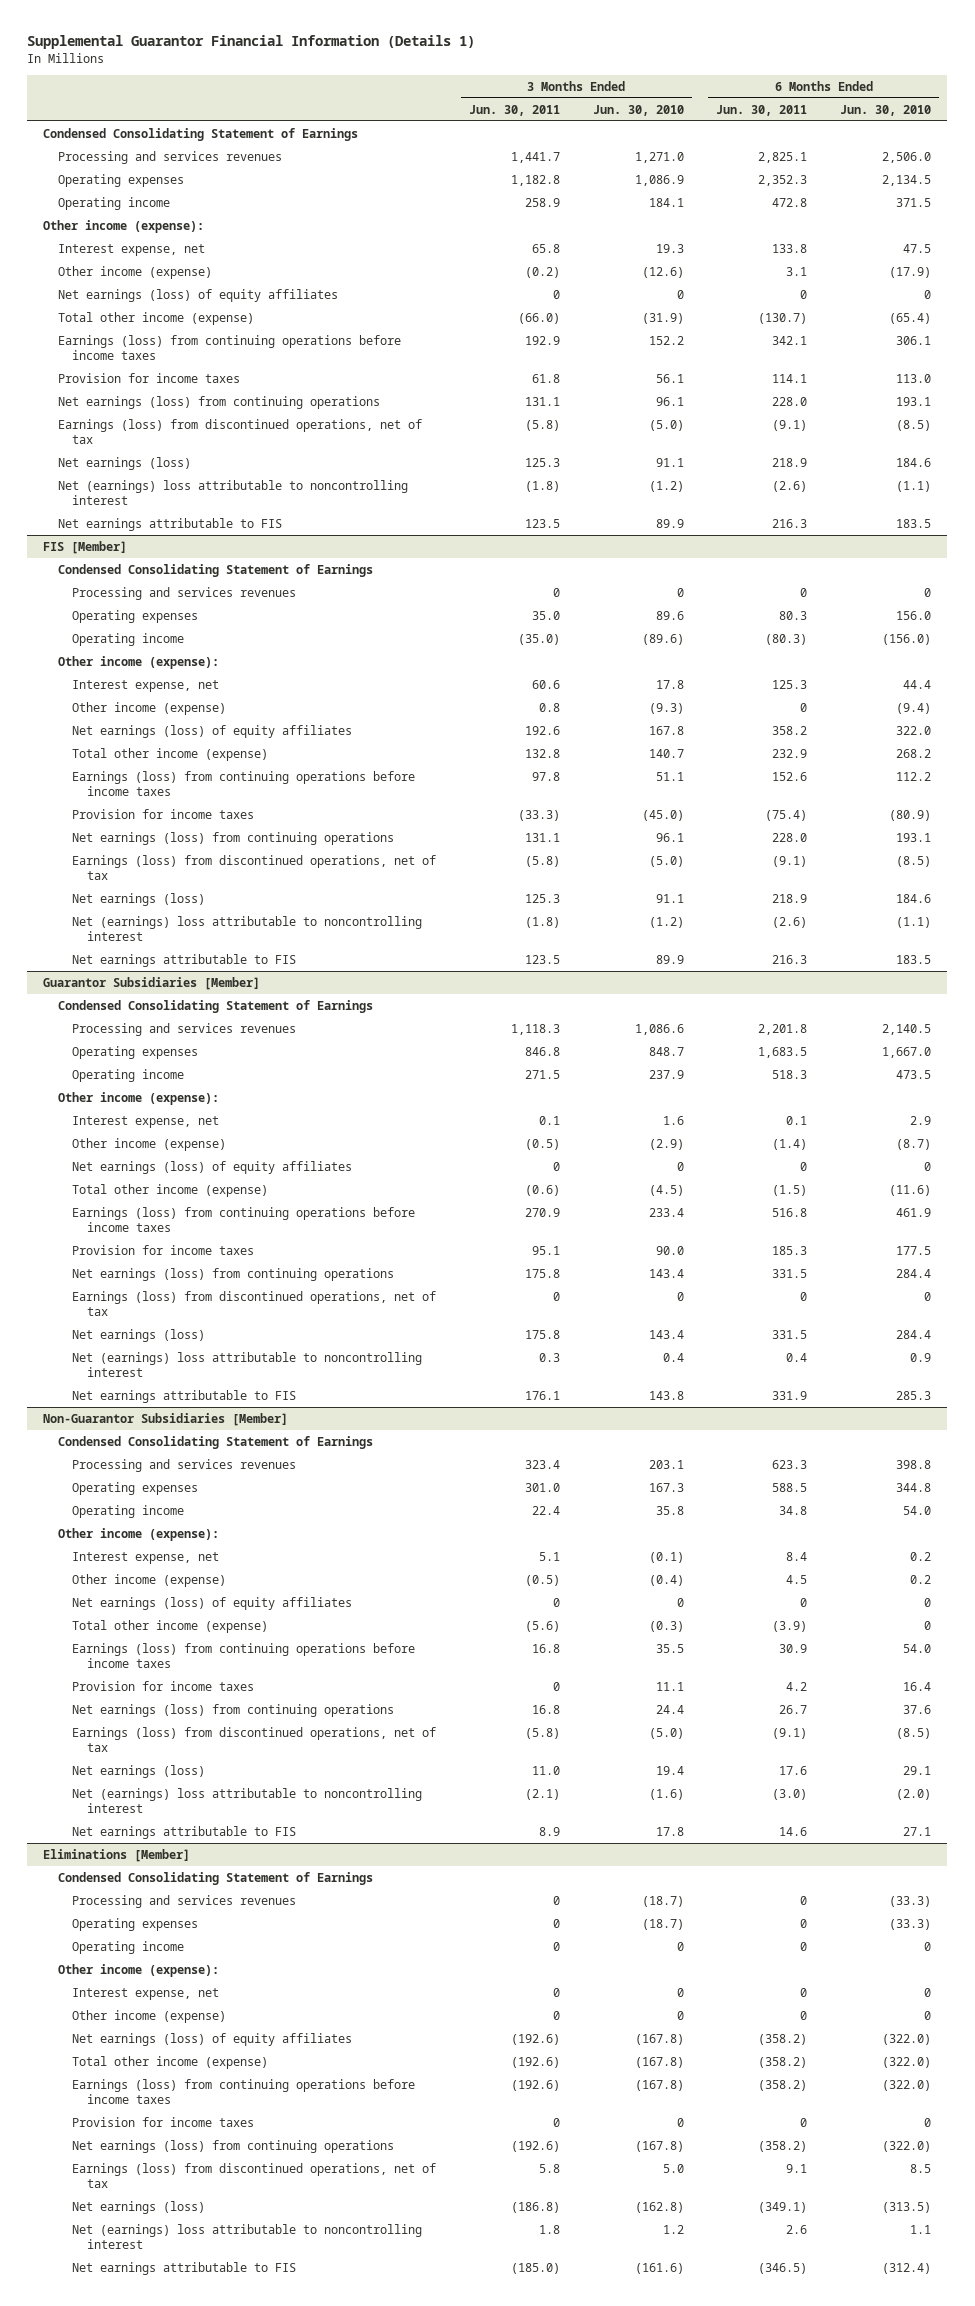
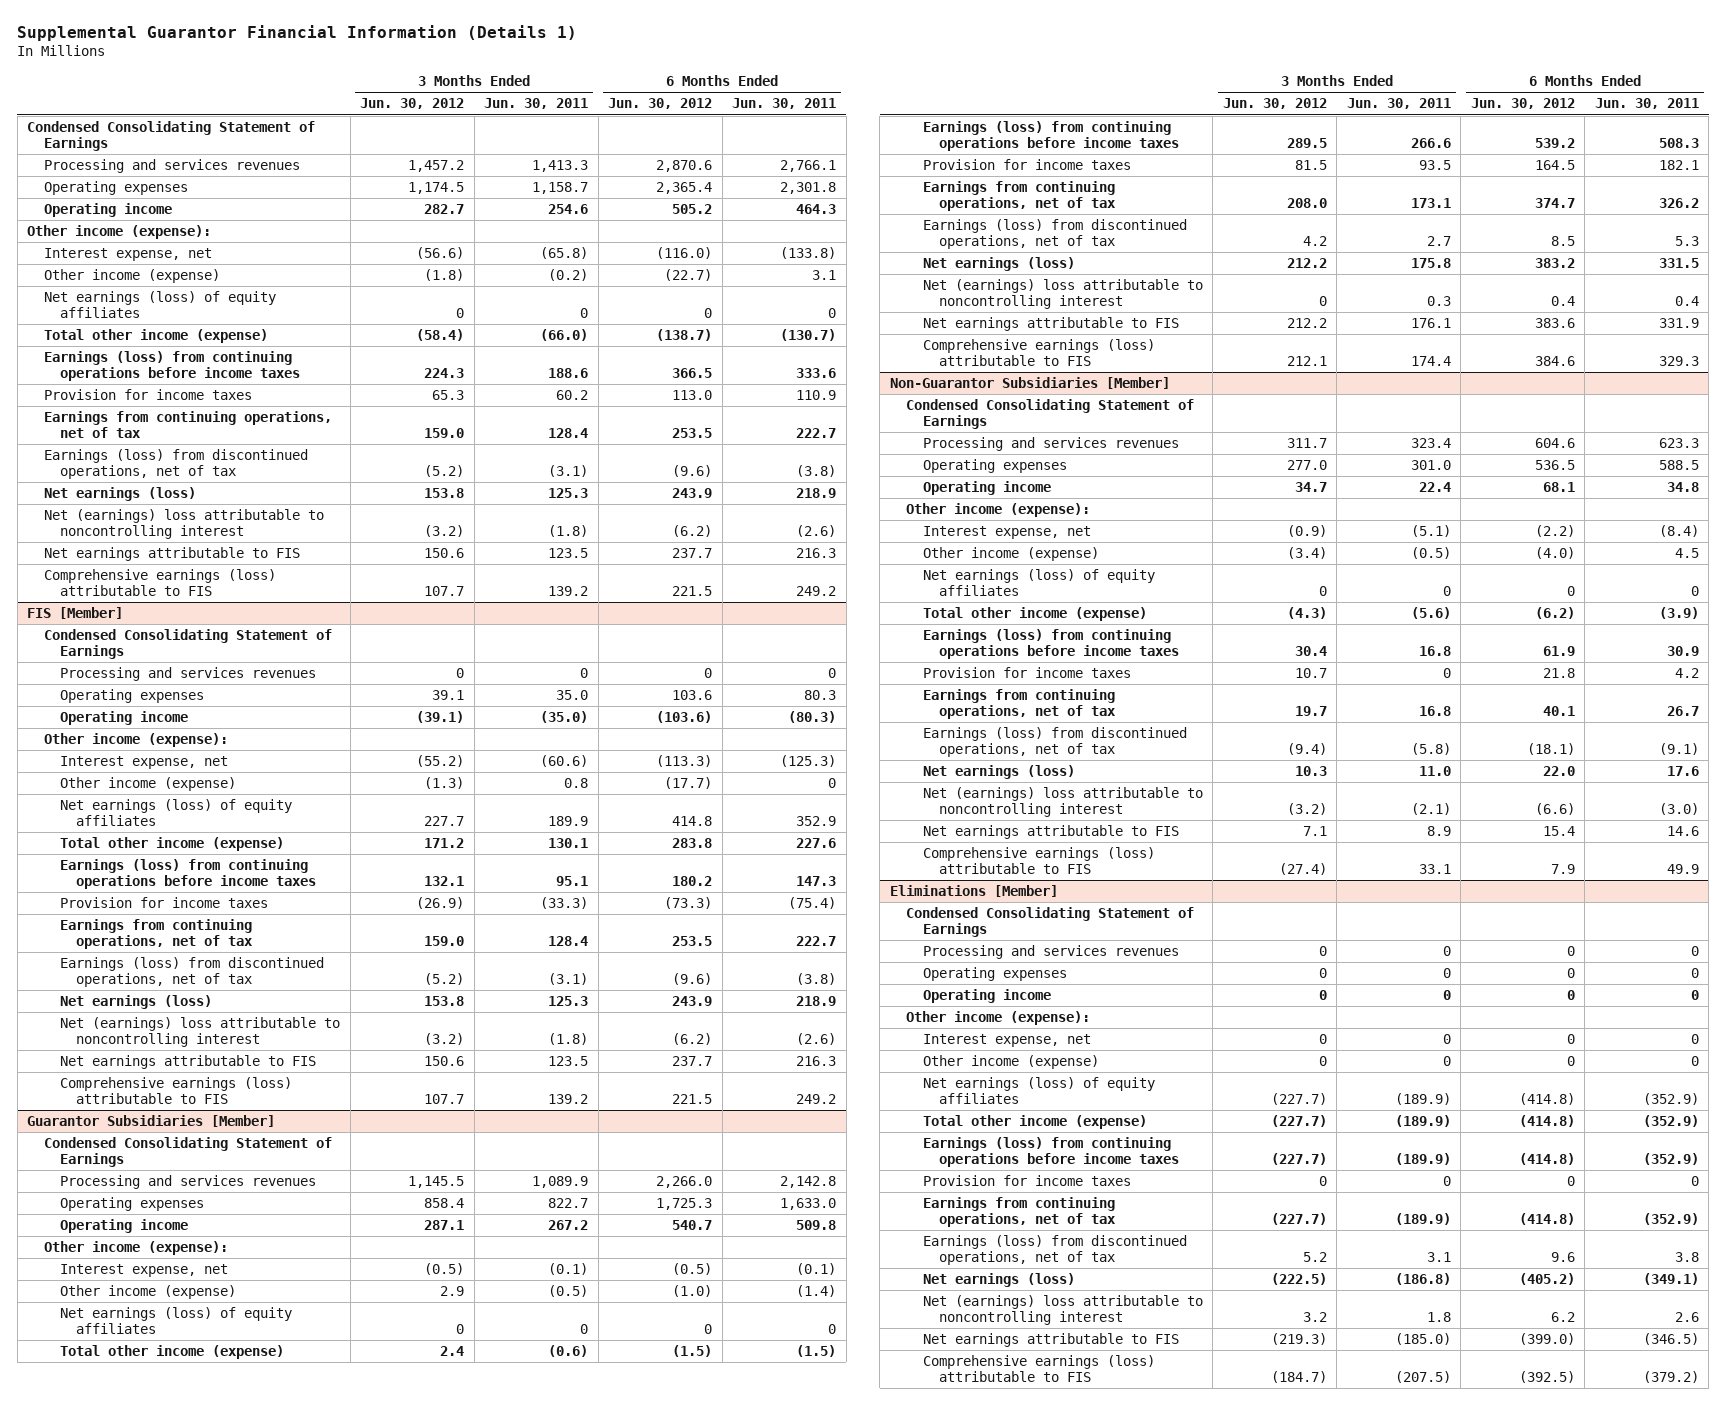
[592,104,684,116] Jun. 30, 2010 -> none
[840,104,932,116] Jun. 30, 2010 -> none
none -> [360,98,465,110] Jun. 30, 2012
none -> [608,98,713,110] Jun. 30, 2012
[511,151,561,163] 1,441.7 -> [532,160,589,173] 1,413.3
[758,151,808,163] 2,825.1 -> [780,160,837,173] 2,766.1
[511,174,561,186] 1,182.8 -> [532,182,589,195] 1,158.7
[758,174,808,186] 2,352.3 -> [780,182,837,195] 2,301.8
[525,197,561,207] 258.9 -> [548,204,589,215] 254.6
[772,197,808,207] 472.8 -> [796,204,837,215] 464.3
[532,243,561,253] 65.8 -> [540,247,589,260] (65.8)
[772,243,808,253] 133.8 -> [780,247,837,260] (133.8)
[525,335,561,345] 192.9 -> [548,367,589,378] 188.6
[772,335,808,345] 342.1 -> [796,367,837,378] 333.6
[532,373,561,383] 61.8 -> [556,390,589,401] 60.2
[772,373,808,383] 114.1 -> [796,390,837,401] 110.9
[57,395,380,409] Net earnings (loss) from continuing operations -> [43,411,332,438] Earnings from continuing operations, net of tax
[525,396,561,406] 131.1 -> [548,427,589,438] 128.4
[772,396,808,406] 228.0 -> [796,427,837,438] 222.7
[525,419,561,431] (5.8) -> [548,464,589,477] (3.1)
[772,419,808,431] (9.1) -> [796,464,837,477] (3.8)
none -> [43,569,276,596] Comprehensive earnings (loss) attributable to FIS
[532,679,561,689] 60.6 -> [540,755,589,768] (60.6)
[772,679,808,689] 125.3 -> [780,755,837,768] (125.3)
[525,725,561,735] 192.6 -> [548,815,589,826] 189.9
[772,725,808,735] 358.2 -> [796,815,837,826] 352.9
[525,748,561,758] 132.8 -> [548,838,589,849] 130.1
[772,748,808,758] 232.9 -> [796,838,837,849] 227.6
[532,771,561,781] 97.8 -> [556,875,589,886] 95.1
[772,771,808,781] 152.6 -> [796,875,837,886] 147.3
[72,831,395,845] Net earnings (loss) from continuing operations -> [60,919,254,949] Earnings from continuing operations, net of tax
[525,832,561,842] 131.1 -> [548,935,589,946] 128.4
[772,832,808,842] 228.0 -> [796,935,837,946] 222.7
[525,855,561,867] (5.8) -> [548,972,589,985] (3.1)
[772,855,808,867] (9.1) -> [796,972,837,985] (3.8)
none -> [60,1077,293,1104] Comprehensive earnings (loss) attributable to FIS
[511,1023,561,1035] 1,118.3 -> [532,1176,589,1189] 1,089.9
[758,1023,808,1035] 2,201.8 -> [780,1176,837,1189] 2,142.8
[525,1046,561,1056] 846.8 -> [548,1198,589,1209] 822.7
[758,1046,808,1058] 1,683.5 -> [780,1198,837,1211] 1,633.0
[525,1069,561,1079] 271.5 -> [548,1220,589,1231] 267.2
[772,1069,808,1079] 518.3 -> [796,1220,837,1231] 509.8
[539,1115,561,1125] 0.1 -> [548,1263,589,1276] (0.1)
[786,1115,808,1125] 0.1 -> [796,1263,837,1276] (0.1)
[525,1207,561,1217] 270.9 -> [1410,137,1451,148] 266.6
[772,1207,808,1217] 516.8 -> [1658,137,1699,148] 508.3
[532,1245,561,1255] 95.1 -> [1418,160,1451,171] 93.5
[772,1245,808,1255] 185.3 -> [1658,160,1699,171] 182.1
[72,1267,395,1281] Net earnings (loss) from continuing operations -> [922,181,1117,211] Earnings from continuing operations, net of tax
[525,1268,561,1278] 175.8 -> [1410,197,1451,208] 173.1
[772,1268,808,1278] 331.5 -> [1658,197,1699,208] 326.2
[553,1291,561,1301] 0 -> [1426,235,1451,246] 2.7
[800,1291,808,1301] 0 -> [1674,235,1699,246] 5.3
none -> [922,339,1155,366] Comprehensive earnings (loss) attributable to FIS
[539,1551,561,1561] 5.1 -> [1410,525,1451,538] (5.1)
[786,1551,808,1561] 8.4 -> [1658,525,1699,538] (8.4)
[72,1703,395,1717] Net earnings (loss) from continuing operations -> [922,689,1117,719] Earnings from continuing operations, net of tax
none -> [922,847,1155,874] Comprehensive earnings (loss) attributable to FIS
[511,2033,561,2045] (192.6) -> [1394,1092,1451,1105] (189.9)
[758,2033,808,2045] (358.2) -> [1642,1092,1699,1105] (352.9)
[511,2056,561,2068] (192.6) -> [1394,1115,1451,1128] (189.9)
[758,2056,808,2068] (358.2) -> [1642,1115,1699,1128] (352.9)
[511,2079,561,2091] (192.6) -> [1394,1152,1451,1165] (189.9)
[758,2079,808,2091] (358.2) -> [1642,1152,1699,1165] (352.9)
[72,2139,395,2153] Net earnings (loss) from continuing operations -> [922,1197,1117,1227] Earnings from continuing operations, net of tax
[511,2140,561,2152] (192.6) -> [1394,1212,1451,1225] (189.9)
[758,2140,808,2152] (358.2) -> [1642,1212,1699,1225] (352.9)
[539,2163,561,2173] 5.8 -> [1426,1251,1451,1262] 3.1
[786,2163,808,2173] 9.1 -> [1674,1251,1699,1262] 3.8
none -> [922,1355,1155,1382] Comprehensive earnings (loss) attributable to FIS

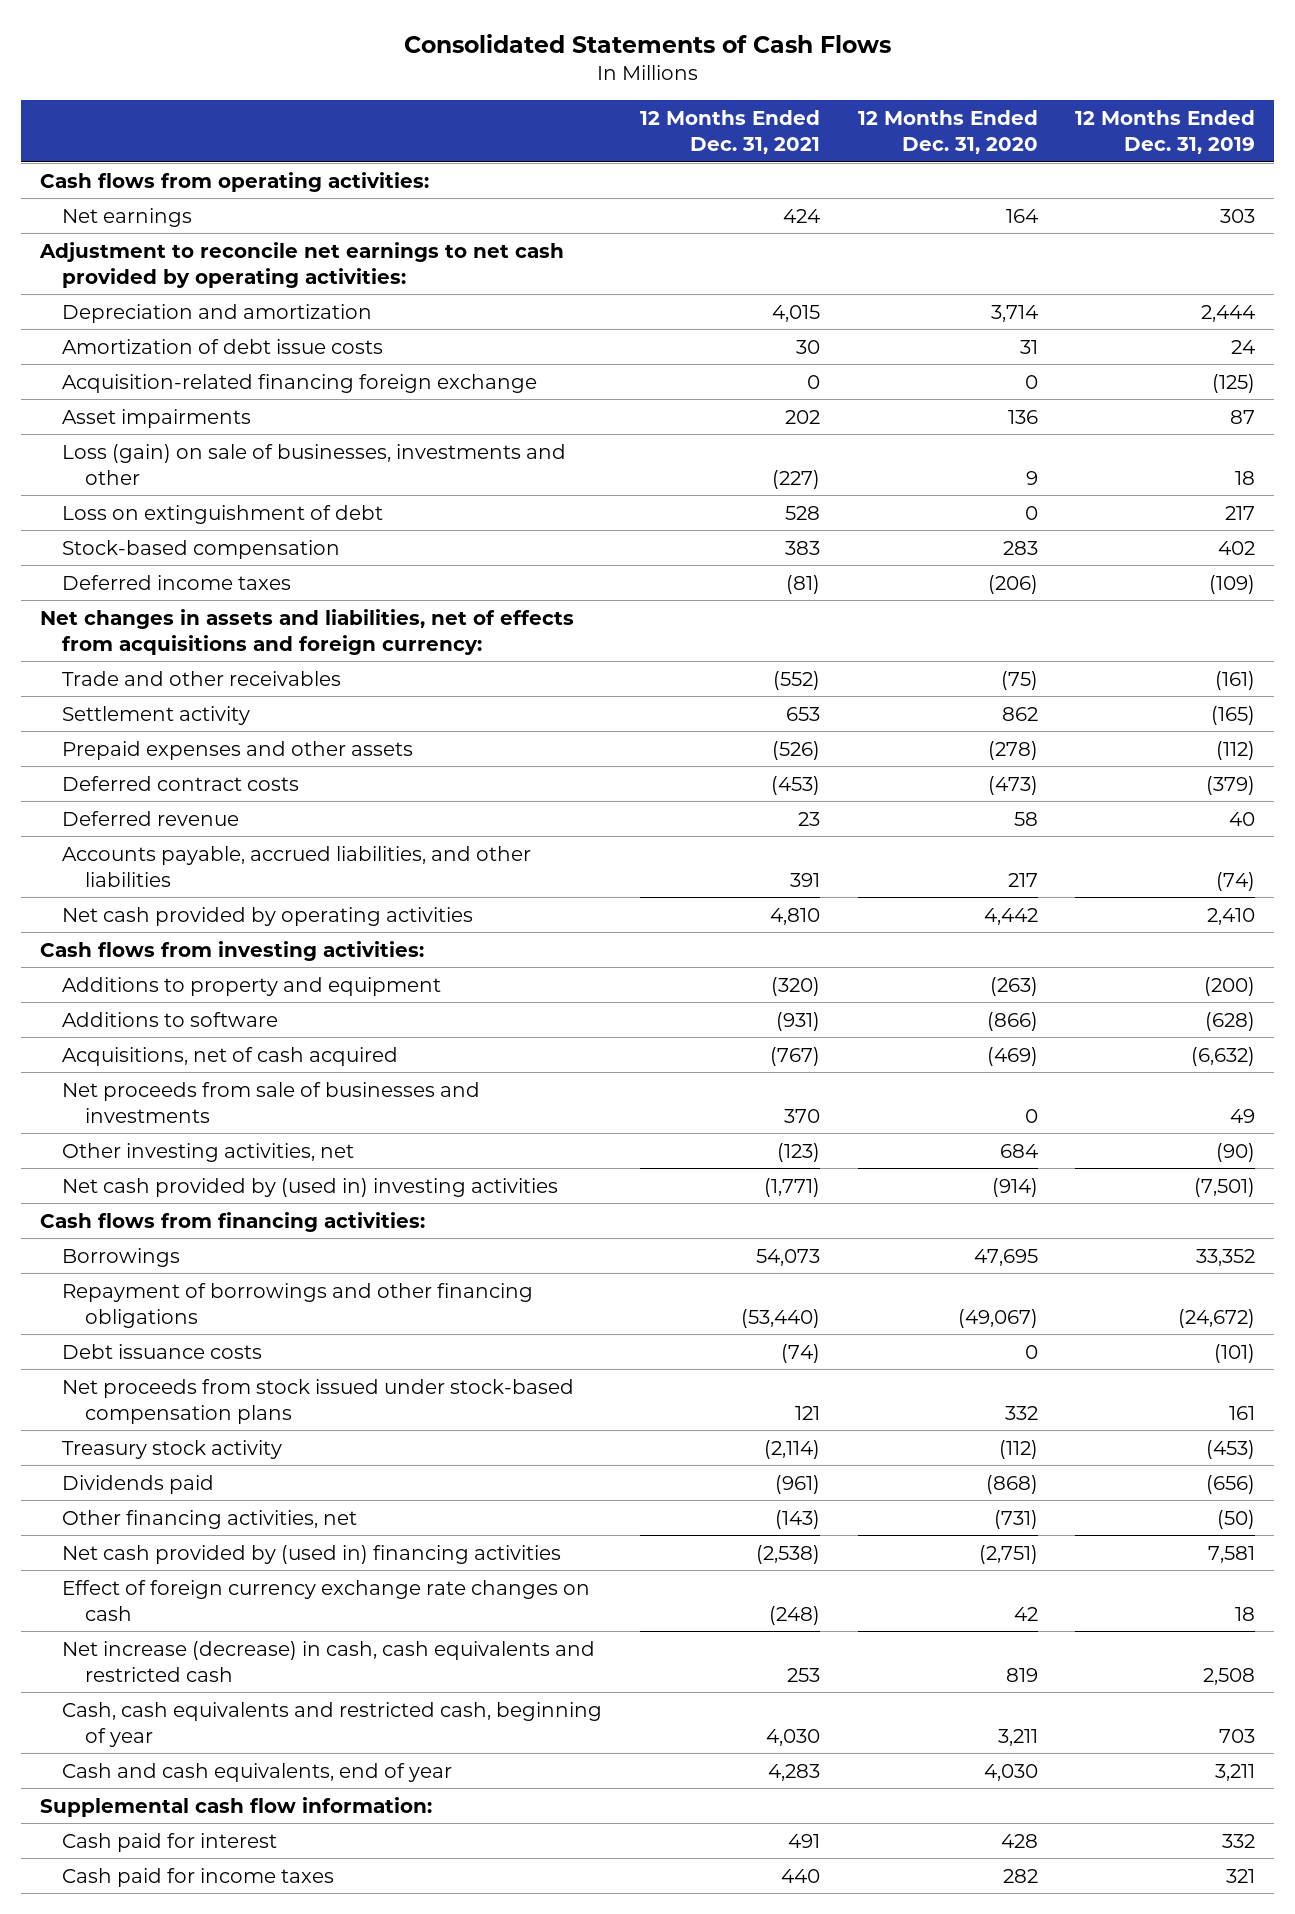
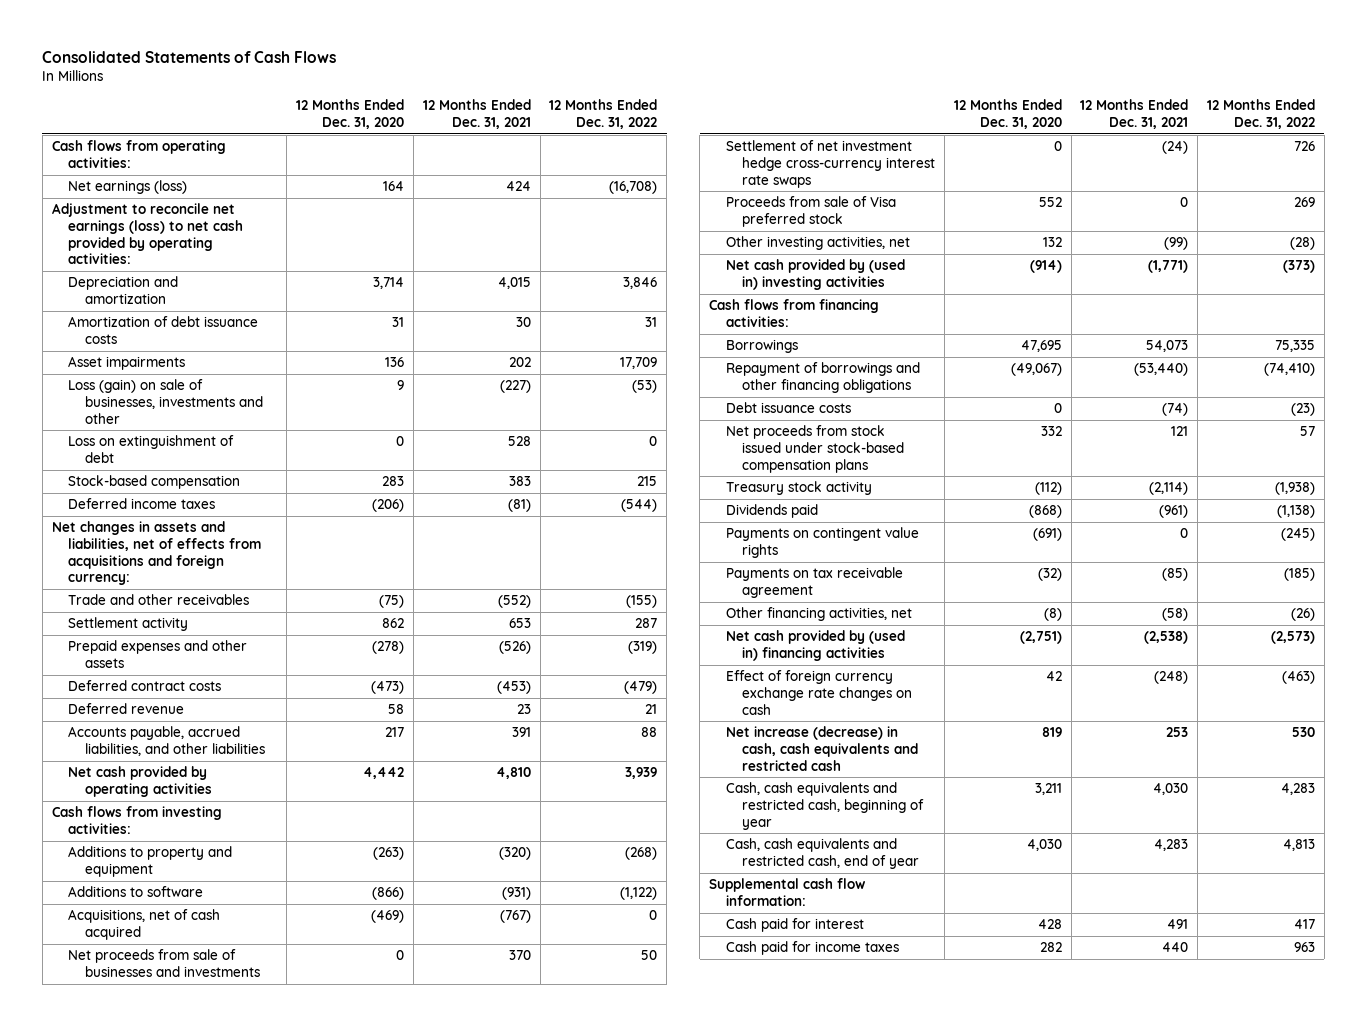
[1075,109,1256,155] 12 Months Ended Dec. 31, 2019 -> none
none -> [549,99,658,130] 12 Months Ended Dec. 31, 2022
[62,207,193,227] Net earnings -> [68,180,188,195] Net earnings (loss)
[39,241,565,288] Adjustment to reconcile net earnings to net cash provided by operating activities: -> [51,203,244,265] Adjustment to reconcile net earnings (loss) to net cash provided by operating activities:
[62,373,538,393] Acquisition-related financing foreign exchange -> none
[62,338,384,354] Amortization of debt issue costs -> [68,316,259,344] Amortization of debt issuance costs
none -> [725,140,936,188] Settlement of net investment hedge cross-currency interest rate swaps
none -> [725,196,896,227] Proceeds from sale of Visa preferred stock
[777,1142,821,1162] (123) -> [1164,237,1189,251] (99)
[999,1143,1038,1158] 684 -> [1042,237,1062,248] 132
none -> [725,527,919,558] Payments on contingent value rights
none -> [725,567,903,598] Payments on tax receivable agreement
[775,1509,821,1529] (143) -> [1162,608,1189,622] (58)
[993,1509,1038,1529] (731) -> [1043,608,1062,622] (8)
[62,1762,453,1782] Cash and cash equivalents, end of year -> [725,838,920,869] Cash, cash equivalents and restricted cash, end of year

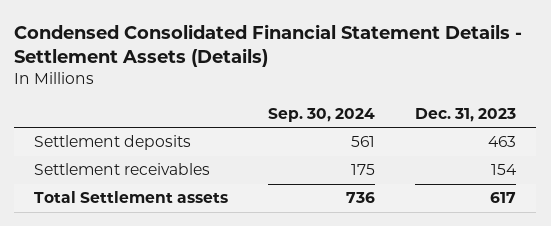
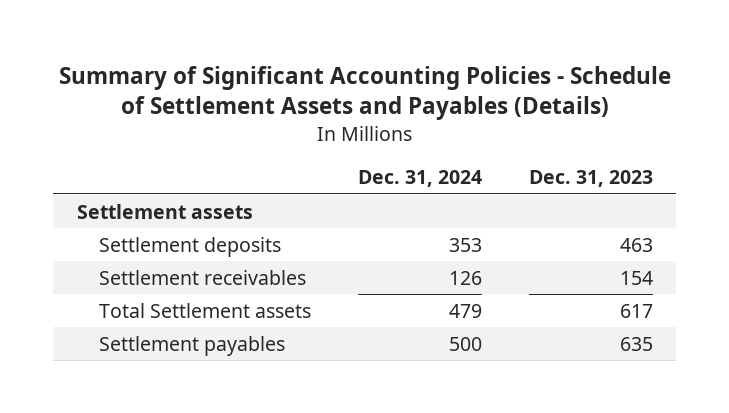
[14,23,523,67] Condensed Consolidated Financial Statement Details - Settlement Assets (Details) -> [58,65,671,121] Summary of Significant Accounting Policies - Schedule of Settlement Assets and Payables (Details)
[268,107,376,122] Sep. 30, 2024 -> none
none -> [357,169,482,187] Dec. 31, 2024
none -> [76,203,253,219] Settlement assets
none -> [99,335,286,356] Settlement payables

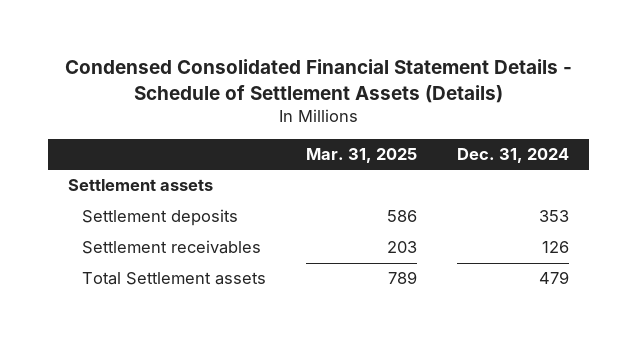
[58,65,671,121] Summary of Significant Accounting Policies - Schedule of Settlement Assets and Payables (Details) -> [64,58,572,103] Condensed Consolidated Financial Statement Details - Schedule of Settlement Assets (Details)
[528,169,653,187] Dec. 31, 2023 -> none
none -> [306,148,418,164] Mar. 31, 2025
[99,335,286,356] Settlement payables -> none

